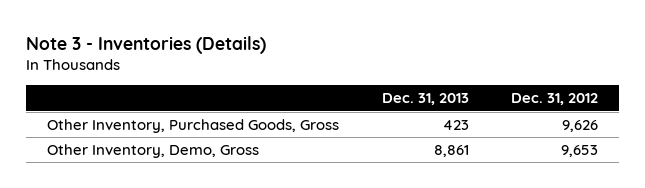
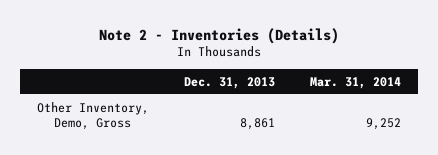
[26,35,267,54] Note 3 - Inventories (Details) -> [98,27,339,44] Note 2 - Inventories (Details)
[510,93,598,106] Dec. 31, 2012 -> none
none -> [309,76,401,89] Mar. 31, 2014
[47,119,340,134] Other Inventory, Purchased Goods, Gross -> none

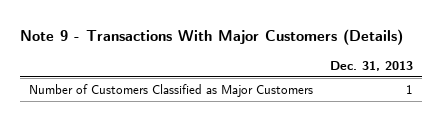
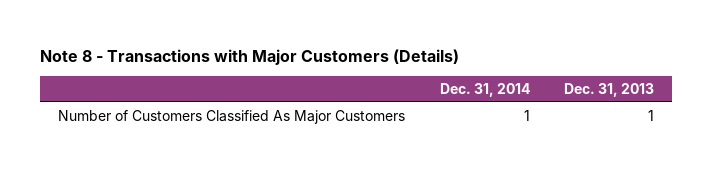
[20,28,404,45] Note 9 - Transactions With Major Customers (Details) -> [40,49,460,66] Note 8 - Transactions with Major Customers (Details)
none -> [439,82,530,97] Dec. 31, 2014
[28,84,313,98] Number of Customers Classified as Major Customers -> [57,110,405,125] Number of Customers Classified As Major Customers

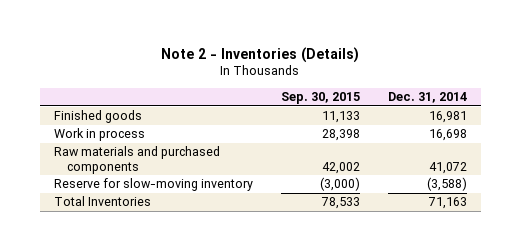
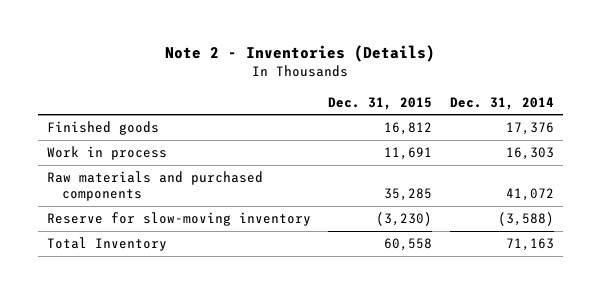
[280,91,360,104] Sep. 30, 2015 -> none
none -> [328,96,433,110] Dec. 31, 2015
[429,111,468,124] 16,981 -> [506,121,555,135] 17,376
[429,129,468,142] 16,698 -> [506,146,555,160] 16,303
[53,196,151,207] Total Inventories -> [46,236,167,251] Total Inventory

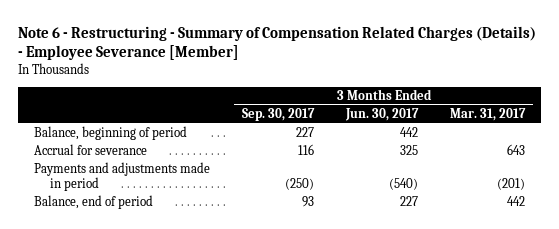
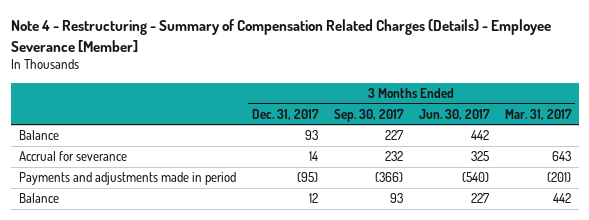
[18,25,537,61] Note 6 - Restructuring - Summary of Compensation Related Charges (Details) - Employee Severance [Member] -> [10,19,551,52] Note 4 - Restructuring - Summary of Compensation Related Charges (Details) - Employee Severance [Member]
none -> [251,108,319,120] Dec. 31, 2017
[34,126,188,141] Balance, beginning of period -> [18,130,59,141] Balance
[298,144,315,156] 116 -> [384,151,403,162] 232
[285,177,315,190] (250) -> [374,172,403,183] (366)
[34,195,154,210] Balance, end of period -> [18,193,59,204] Balance

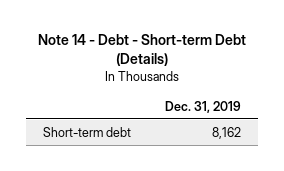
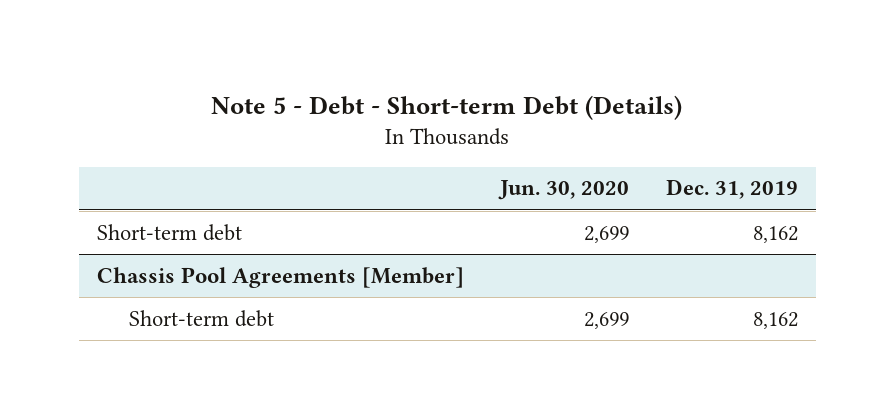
[38,34,247,67] Note 14 - Debt - Short-term Debt (Details) -> [211,94,683,120] Note 5 - Debt - Short-term Debt (Details)
none -> [498,180,630,201] Jun. 30, 2020
none -> [96,266,464,288] Chassis Pool Agreements [Member]
none -> [128,309,274,327] Short-term debt

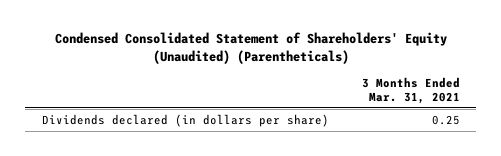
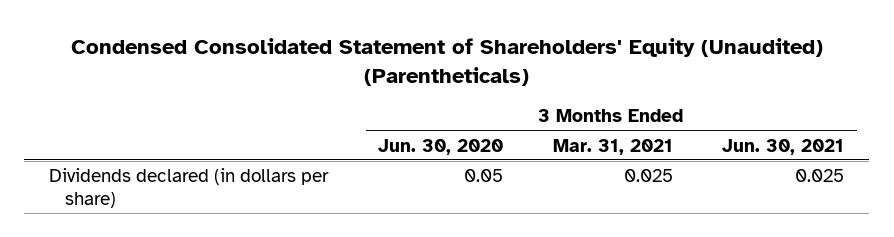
none -> [377,138,503,155] Jun. 30, 2020
none -> [722,138,845,155] Jun. 30, 2021
[431,115,460,126] 0.25 -> [623,168,673,182] 0.025

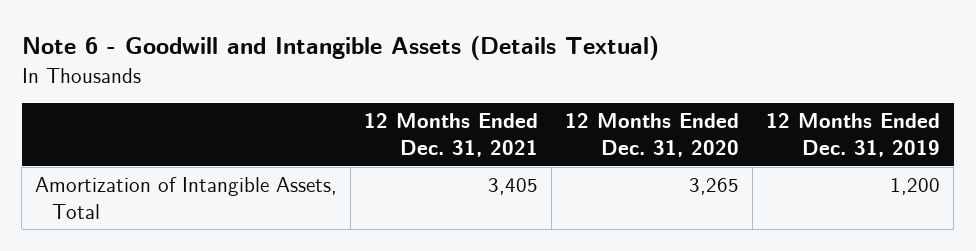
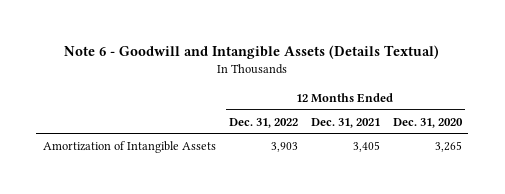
[766,113,941,158] 12 Months Ended Dec. 31, 2019 -> none
none -> [228,117,298,128] Dec. 31, 2022
[35,176,338,219] Amortization of Intangible Assets, Total -> [42,141,216,154] Amortization of Intangible Assets

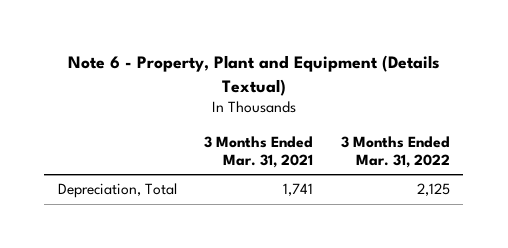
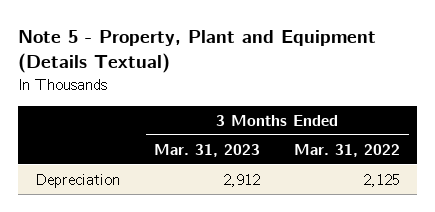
[67,54,440,96] Note 6 - Property, Plant and Equipment (Details Textual) -> [18,30,377,74] Note 5 - Property, Plant and Equipment (Details Textual)
[204,135,314,169] 3 Months Ended Mar. 31, 2021 -> none
none -> [154,143,261,157] Mar. 31, 2023
[57,183,177,199] Depreciation, Total -> [35,174,121,189] Depreciation

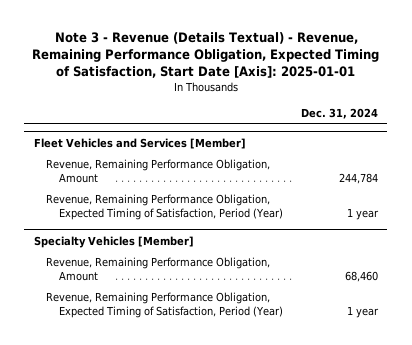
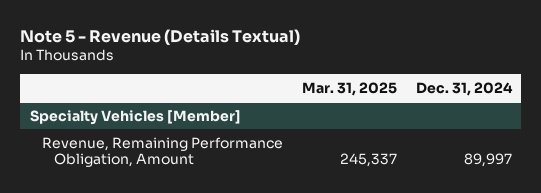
[31,31,379,79] Note 3 - Revenue (Details Textual) - Revenue, Remaining Performance Obligation, Expected Timing of Satisfaction, Start Date [Axis]: 2025-01-01 -> [20,28,301,45] Note 5 - Revenue (Details Textual)
none -> [301,81,397,96] Mar. 31, 2025
[33,137,246,149] Fleet Vehicles and Services [Member] -> none
[46,158,271,183] Revenue, Remaining Performance Obligation, Amount -> none
[46,193,283,220] Revenue, Remaining Performance Obligation, Expected Timing of Satisfaction, Period (Year) -> none
[46,291,283,318] Revenue, Remaining Performance Obligation, Expected Timing of Satisfaction, Period (Year) -> none
[344,270,378,282] 68,460 -> [463,153,512,168] 89,997

